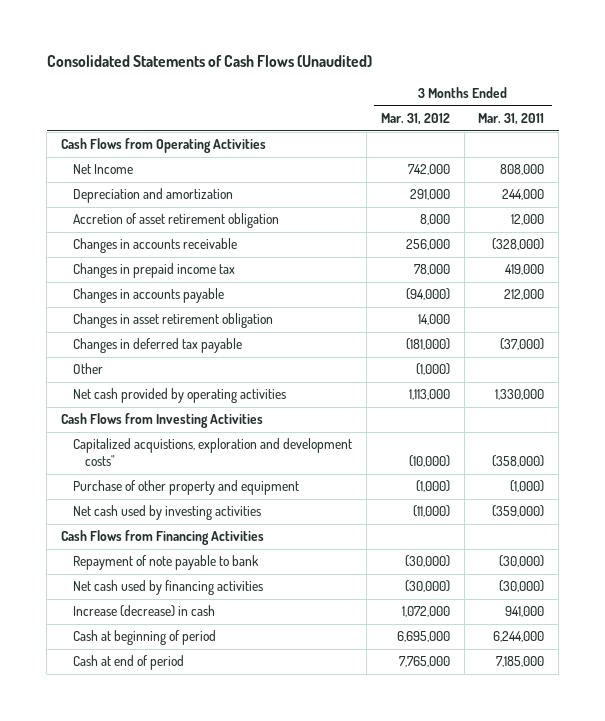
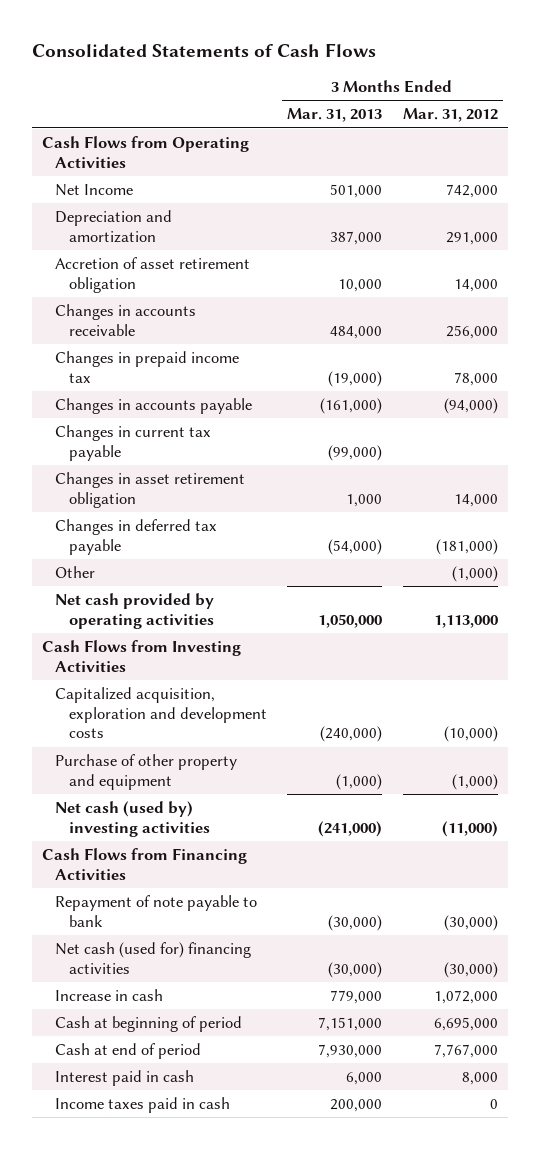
[46,55,372,68] Consolidated Statements of Cash Flows (Unaudited) -> [31,43,376,58] Consolidated Statements of Cash Flows
[478,113,545,126] Mar. 31, 2011 -> none
none -> [287,108,383,123] Mar. 31, 2013
[419,214,450,226] 8,000 -> [453,278,498,292] 14,000
none -> [55,424,212,461] Changes in current tax payable
[73,438,353,467] Capitalized acquistions, exploration and development costs" -> [55,686,267,739] Capitalized acquisition, exploration and development costs
[73,505,262,521] Net cash used by investing activities -> [55,800,210,837] Net cash (used by) investing activities
[73,580,264,596] Net cash used by financing activities -> [55,941,252,974] Net cash (used for) financing activities
[73,605,216,618] Increase (decrease) in cash -> [55,988,164,1001] Increase in cash
[398,656,450,668] 7,765,000 -> [433,1043,498,1058] 7,767,000
none -> [55,1069,195,1086] Interest paid in cash
none -> [55,1096,231,1113] Income taxes paid in cash

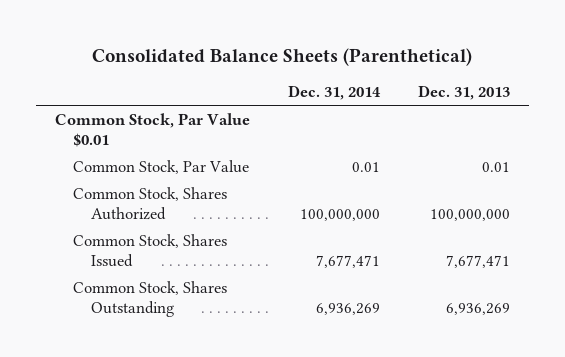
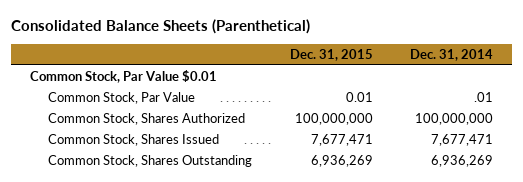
[417,85,510,101] Dec. 31, 2013 -> none
none -> [289,48,373,61] Dec. 31, 2015
[351,161,380,172] 0.01 -> [474,92,494,103] .01

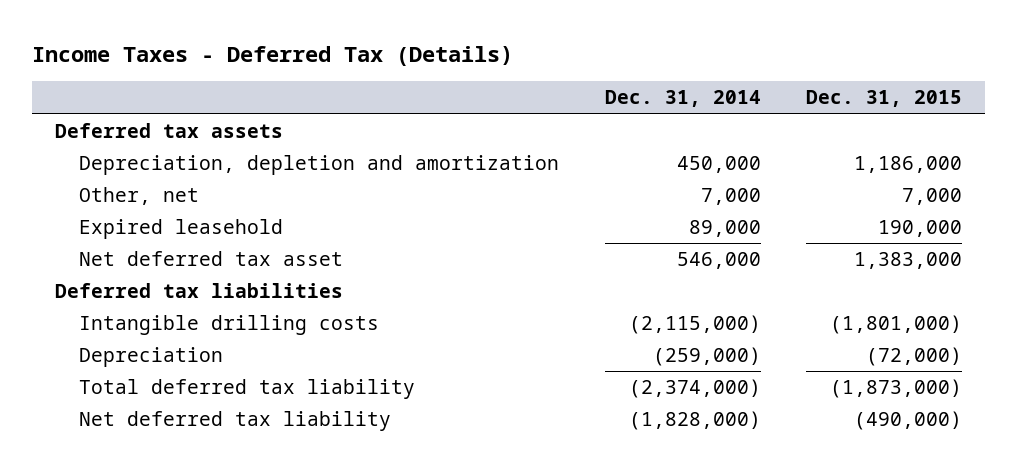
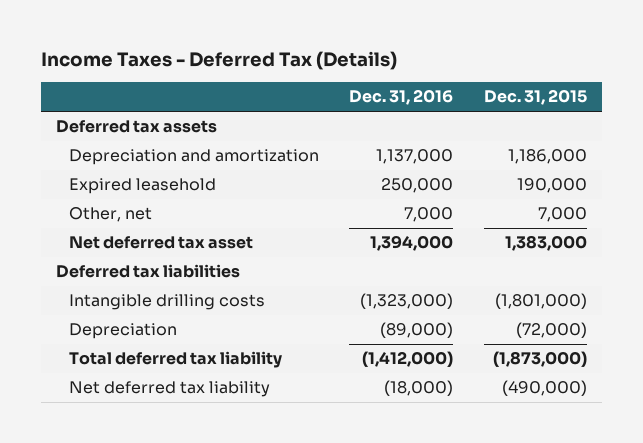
[604,90,761,108] Dec. 31, 2014 -> none
none -> [349,89,454,106] Dec. 31, 2016
[78,155,559,176] Depreciation, depletion and amortization -> [68,149,319,166] Depreciation and amortization
[78,187,199,206] Other, net -> [68,207,152,223] Other, net

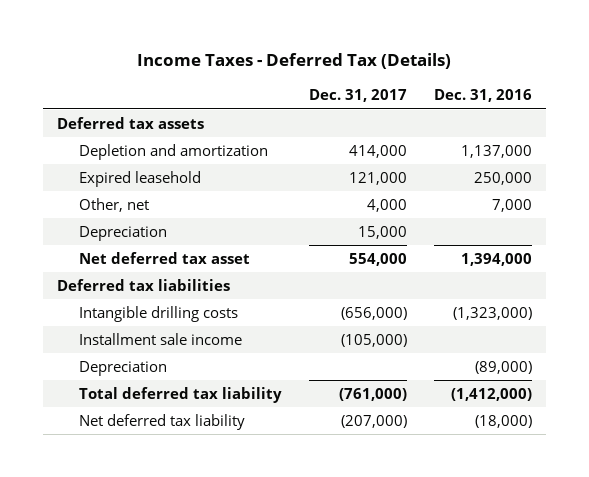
[484,89,588,106] Dec. 31, 2015 -> none
none -> [309,89,408,103] Dec. 31, 2017
[68,149,319,166] Depreciation and amortization -> [78,143,268,160] Depletion and amortization
none -> [78,225,167,241] Depreciation
none -> [78,332,242,345] Installment sale income

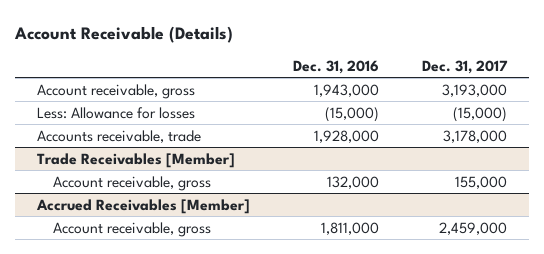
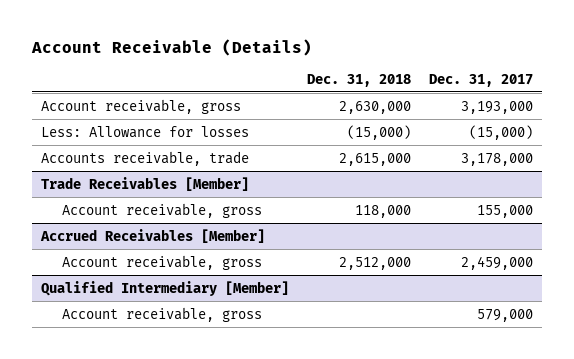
[292,59,379,74] Dec. 31, 2016 -> none
none -> [306,73,411,87] Dec. 31, 2018
none -> [40,280,289,296] Qualified Intermediary [Member]
none -> [62,306,263,322] Account receivable, gross

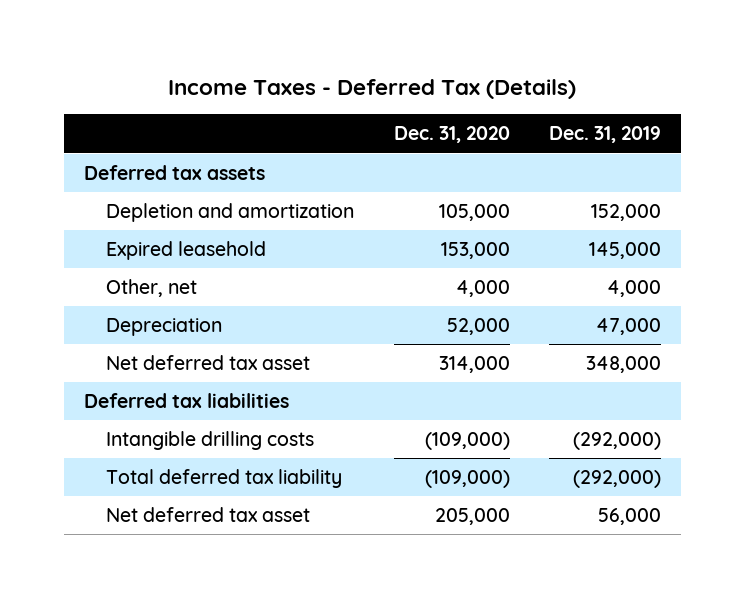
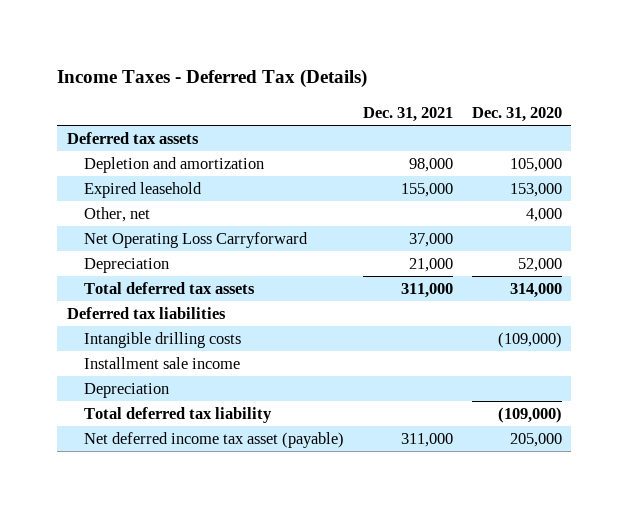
[549,126,662,144] Dec. 31, 2019 -> none
none -> [362,106,453,122] Dec. 31, 2021
none -> [83,231,308,248] Net Operating Loss Carryforward
[106,355,311,371] Net deferred tax asset -> [83,281,255,294] Total deferred tax assets
none -> [83,356,240,369] Installment sale income
none -> [83,382,169,398] Depreciation
[106,507,311,523] Net deferred tax asset -> [83,431,344,448] Net deferred income tax asset (payable)

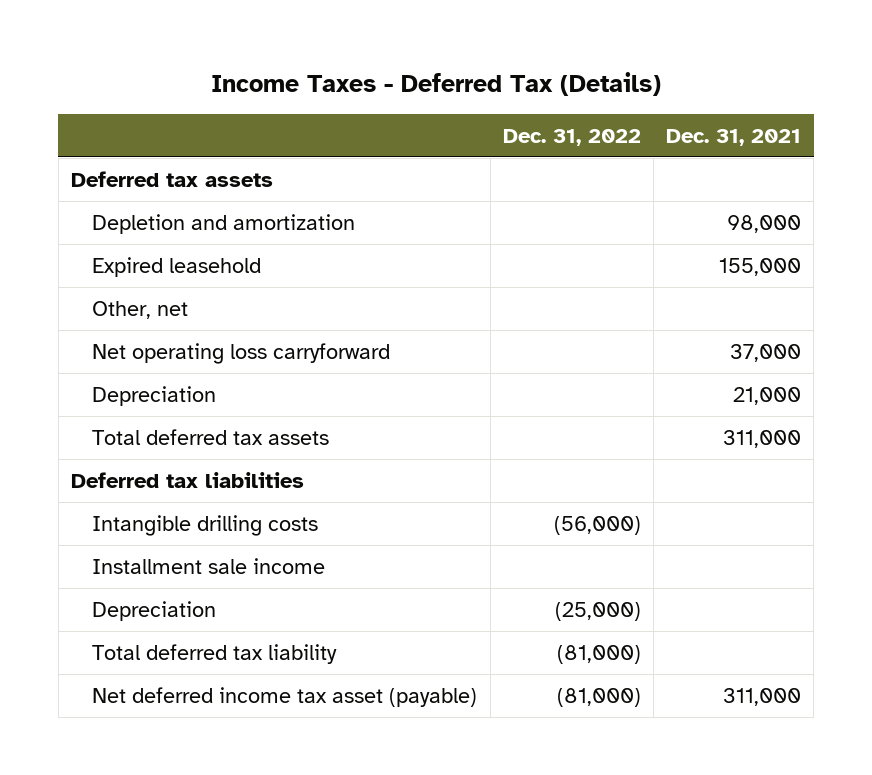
[471,106,562,122] Dec. 31, 2020 -> none
none -> [502,128,641,146] Dec. 31, 2022
[83,231,308,248] Net Operating Loss Carryforward -> [92,342,391,364] Net operating loss carryforward

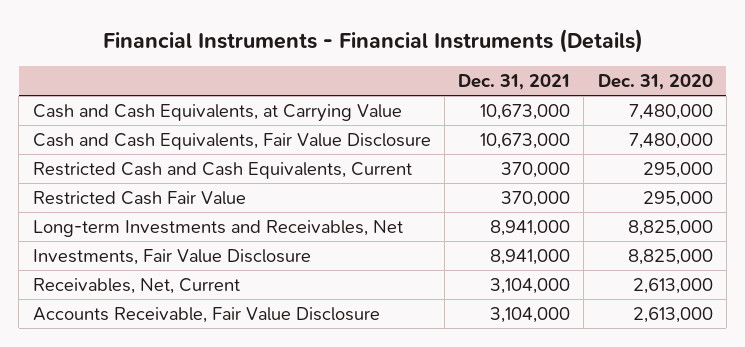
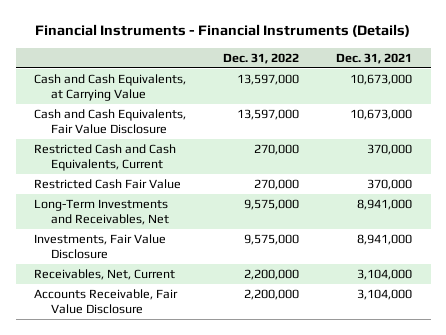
[597,74,713,91] Dec. 31, 2020 -> none
none -> [223,52,300,64] Dec. 31, 2022
[32,219,403,237] Long-term Investments and Receivables, Net -> [34,199,170,225] Long-Term Investments and Receivables, Net

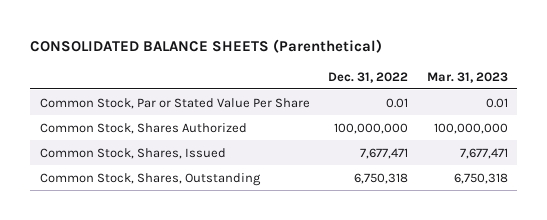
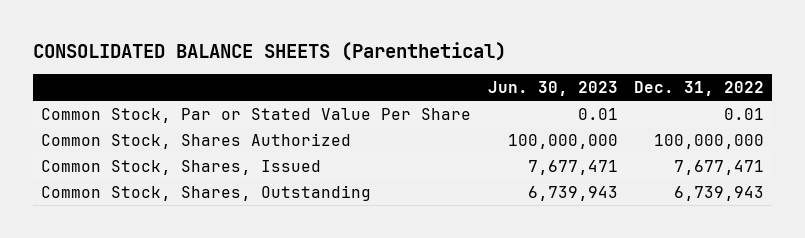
[426,71,508,83] Mar. 31, 2023 -> none
none -> [487,80,618,96] Jun. 30, 2023
[354,172,409,184] 6,750,318 -> [674,186,765,202] 6,739,943

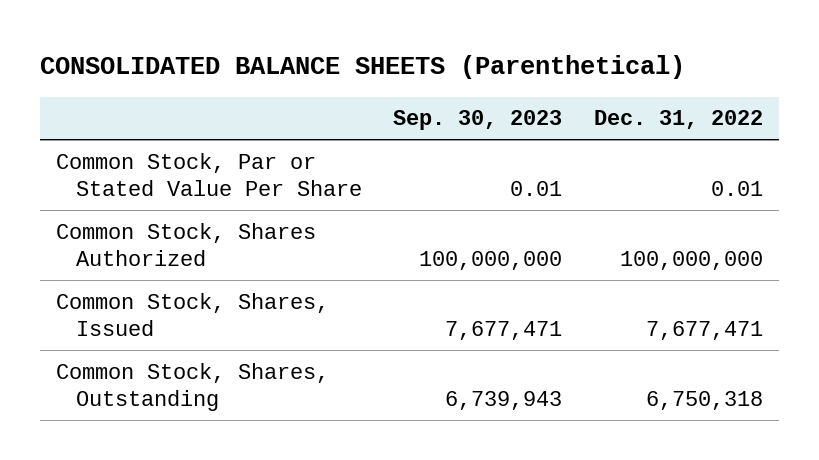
[487,80,618,96] Jun. 30, 2023 -> none
none -> [393,110,563,131] Sep. 30, 2023
[674,186,765,202] 6,739,943 -> [645,391,763,411] 6,750,318

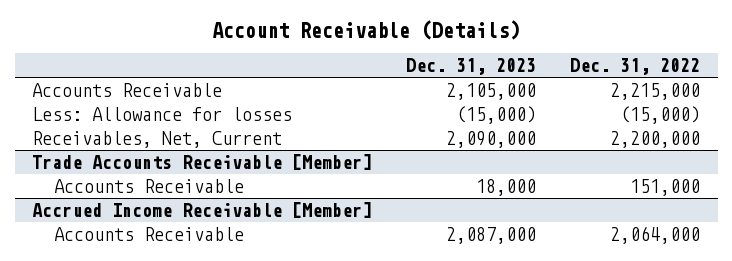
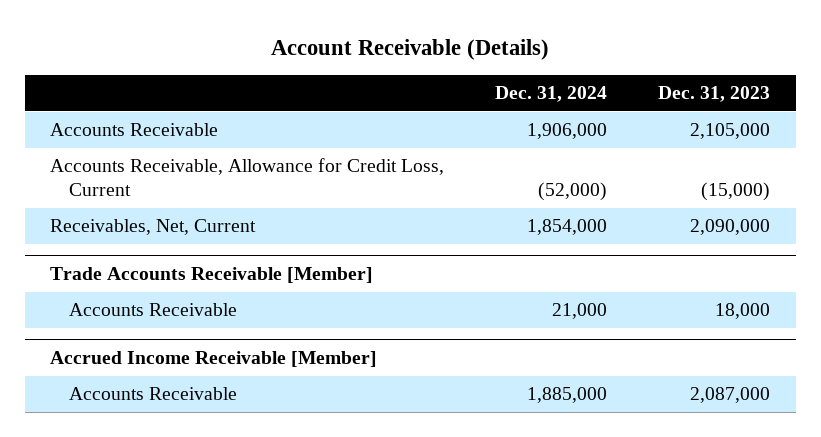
[570,57,701,75] Dec. 31, 2022 -> none
none -> [495,86,608,103] Dec. 31, 2024
[31,106,292,121] Less: Allowance for losses -> [50,158,445,197] Accounts Receivable, Allowance for Credit Loss, Current

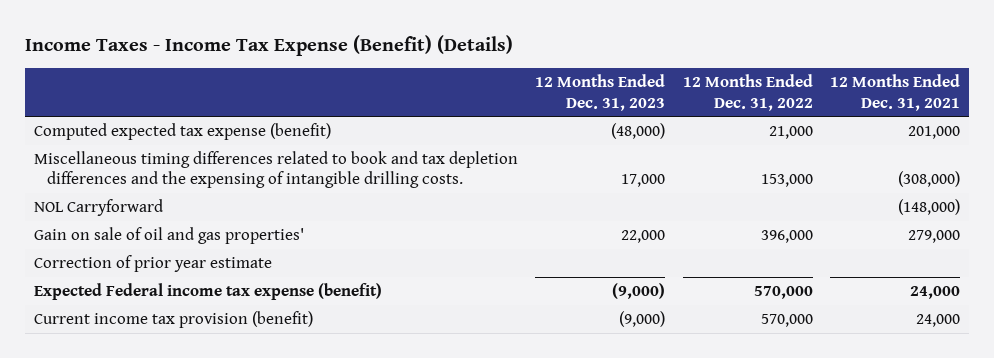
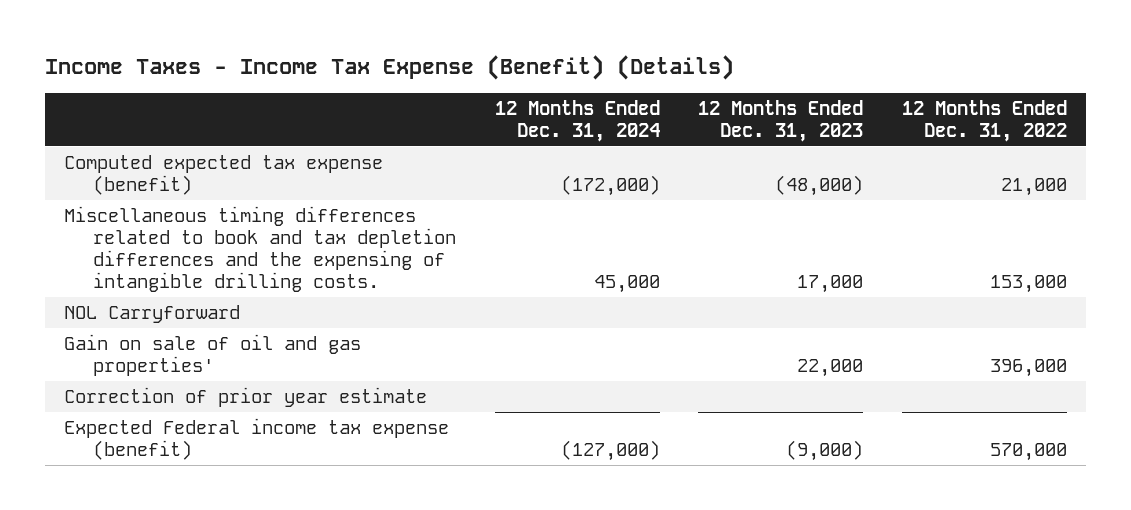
[829,74,960,111] 12 Months Ended Dec. 31, 2021 -> none
none -> [494,99,660,142] 12 Months Ended Dec. 31, 2024
[33,311,313,329] Current income tax provision (benefit) -> none

